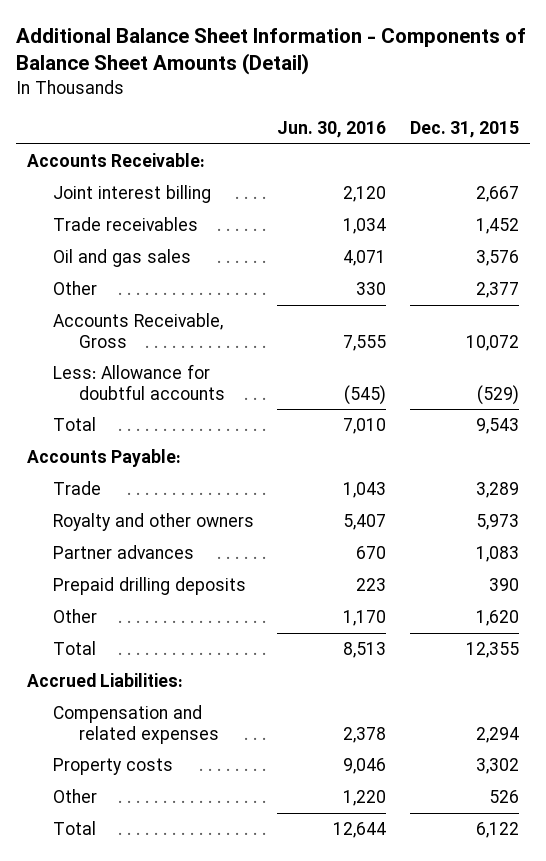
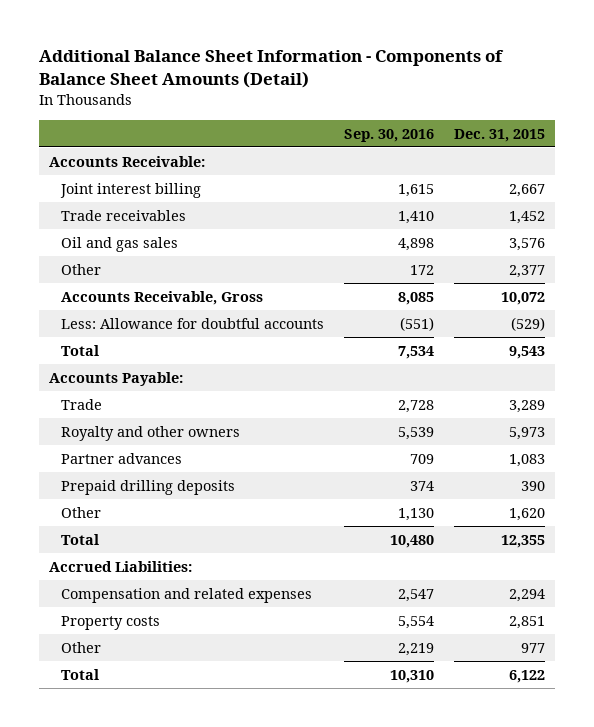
[277,121,387,139] Jun. 30, 2016 -> none
none -> [343,128,434,142] Sep. 30, 2016
[475,758,519,775] 3,302 -> [508,615,545,629] 2,851
[488,790,519,804] 526 -> [520,642,545,653] 977

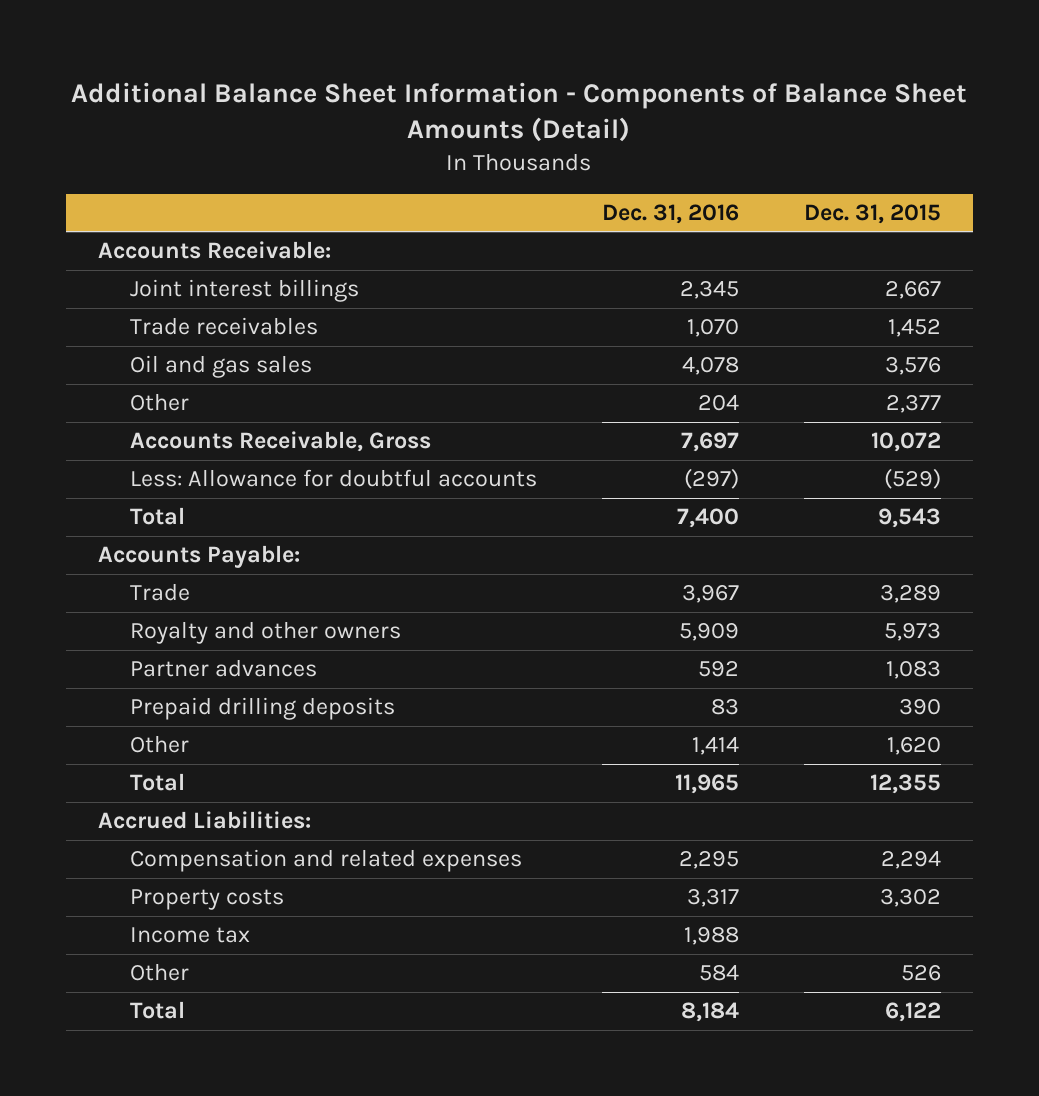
[343,128,434,142] Sep. 30, 2016 -> none
none -> [601,203,739,224] Dec. 31, 2016
[59,182,201,198] Joint interest billing -> [130,279,360,303] Joint interest billings
[508,615,545,629] 2,851 -> [879,889,941,908] 3,302
none -> [130,927,251,944] Income tax
[520,642,545,653] 977 -> [900,965,941,982] 526

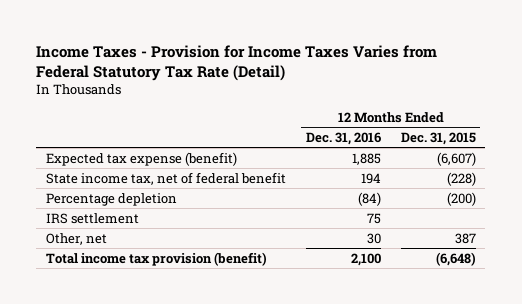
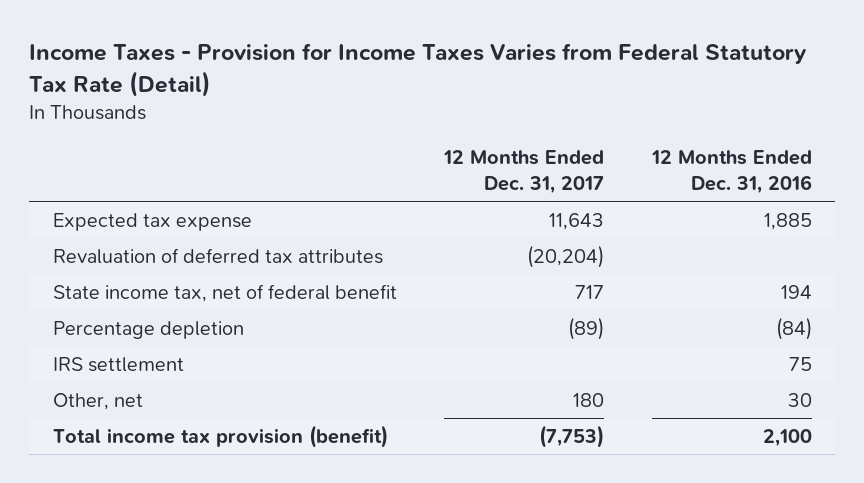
[400,131,476,145] Dec. 31, 2015 -> none
none -> [443,149,605,194] 12 Months Ended Dec. 31, 2017
[46,151,238,166] Expected tax expense (benefit) -> [52,212,252,231] Expected tax expense
none -> [52,247,383,264] Revaluation of deferred tax attributes

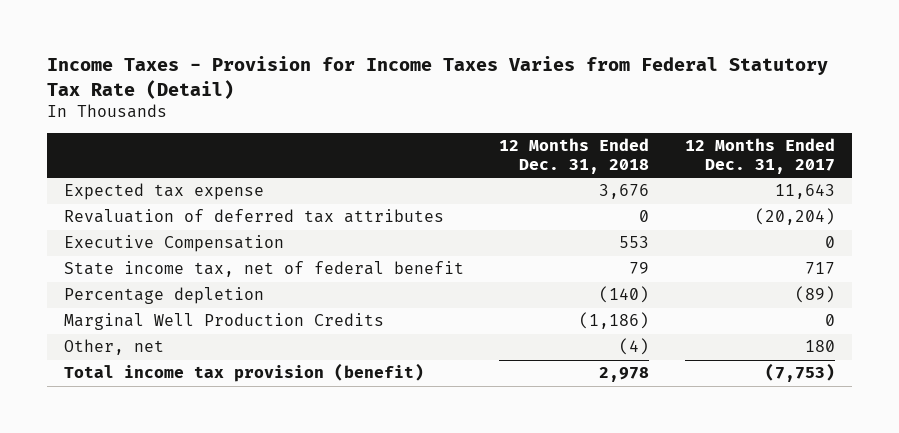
[650,149,812,194] 12 Months Ended Dec. 31, 2016 -> none
none -> [499,138,650,175] 12 Months Ended Dec. 31, 2018
none -> [64,235,285,253] Executive Compensation
[52,356,184,372] IRS settlement -> none
none -> [64,313,385,331] Marginal Well Production Credits

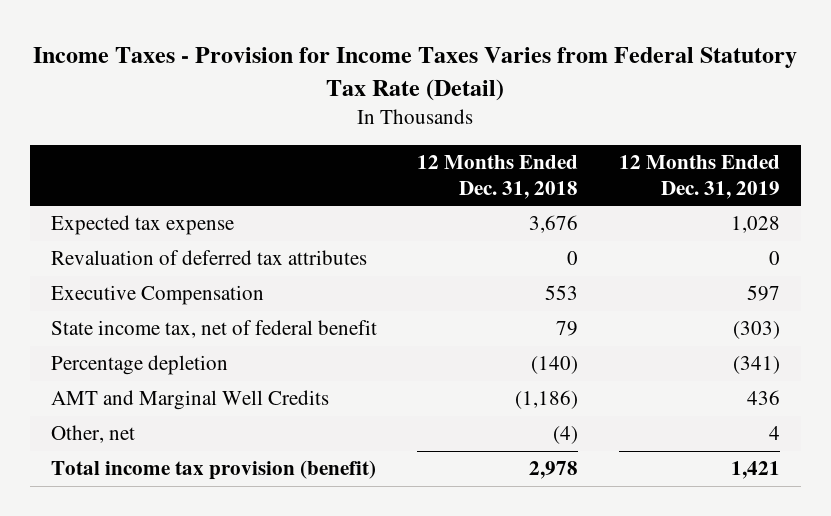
[684,138,835,175] 12 Months Ended Dec. 31, 2017 -> none
none -> [619,155,781,199] 12 Months Ended Dec. 31, 2019
[64,313,385,331] Marginal Well Production Credits -> [50,390,329,411] AMT and Marginal Well Credits

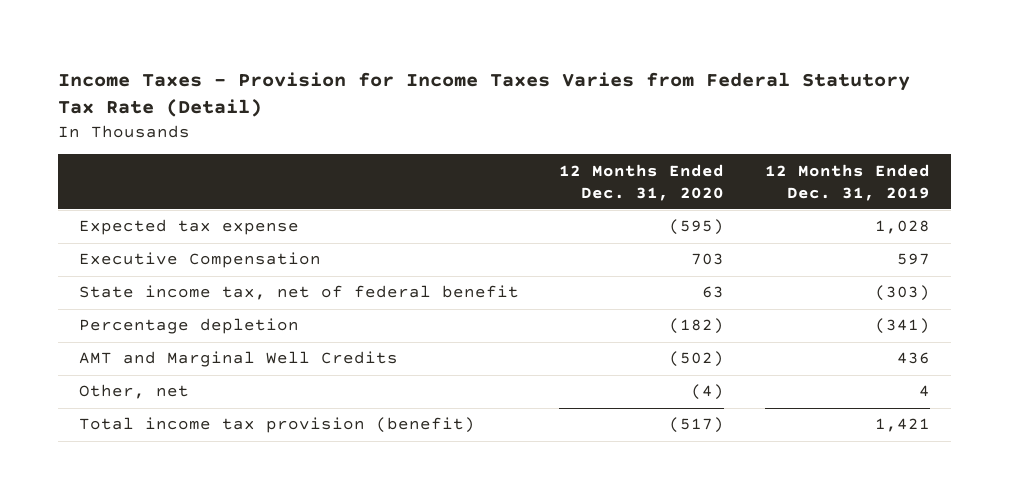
[417,155,579,199] 12 Months Ended Dec. 31, 2018 -> none
none -> [559,163,725,201] 12 Months Ended Dec. 31, 2020
[50,250,367,266] Revaluation of deferred tax attributes -> none

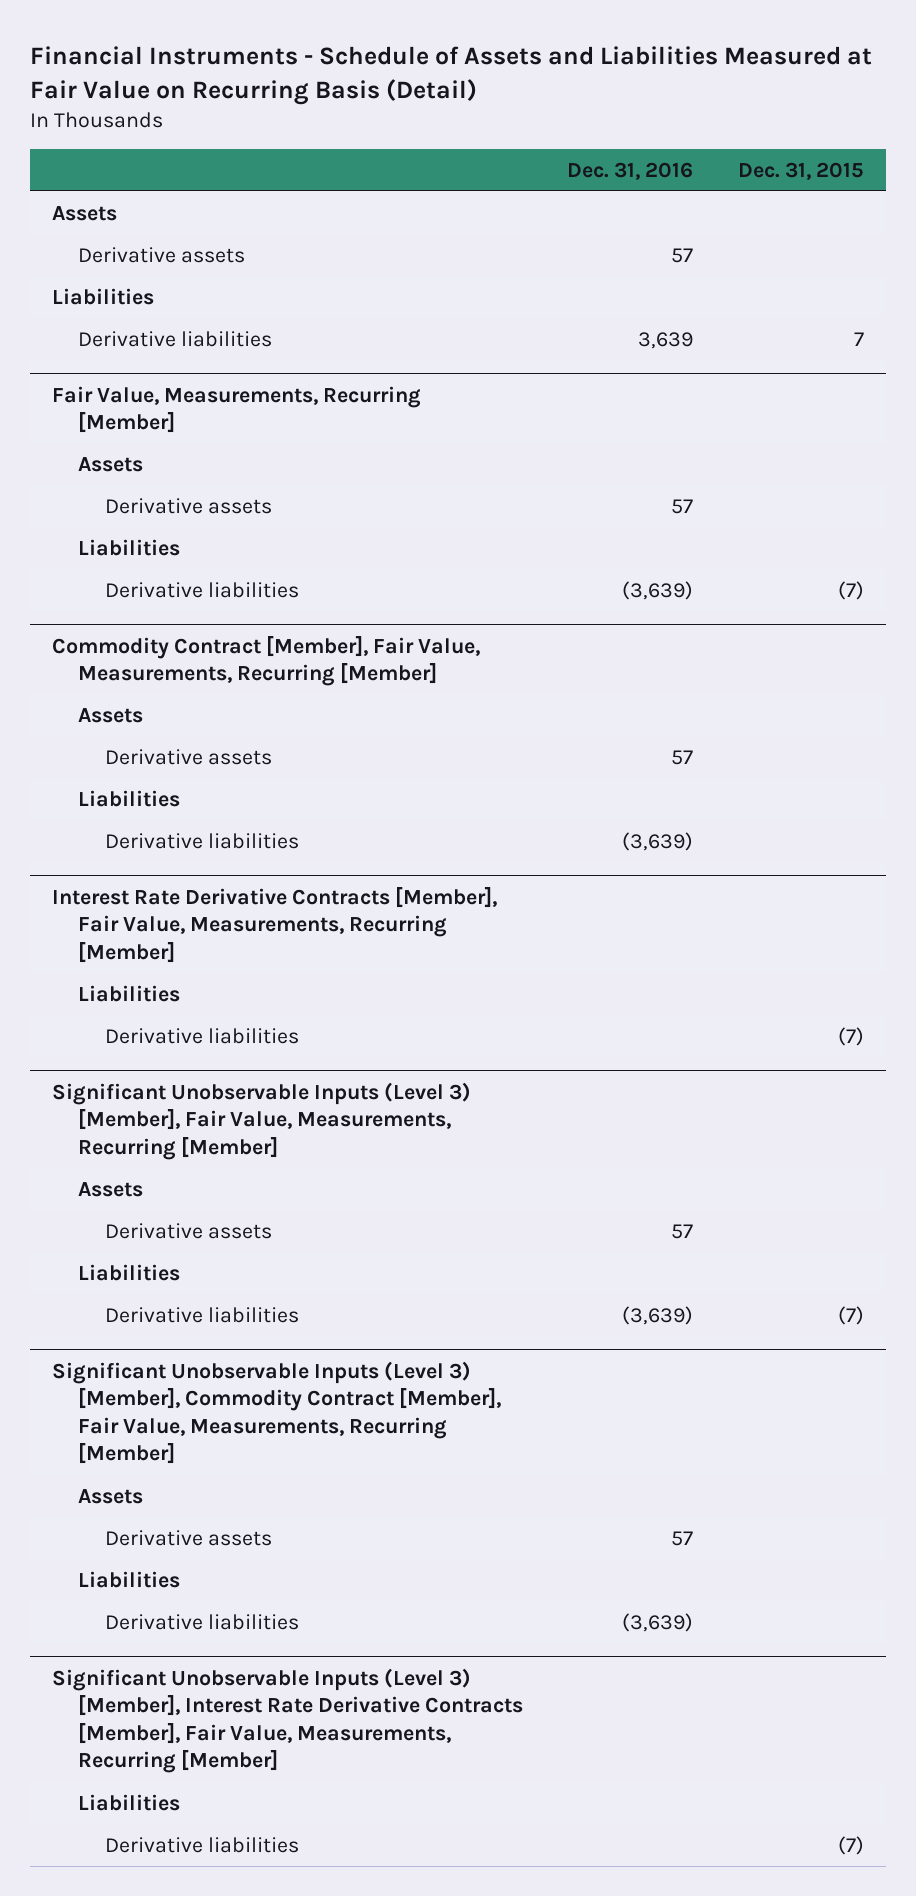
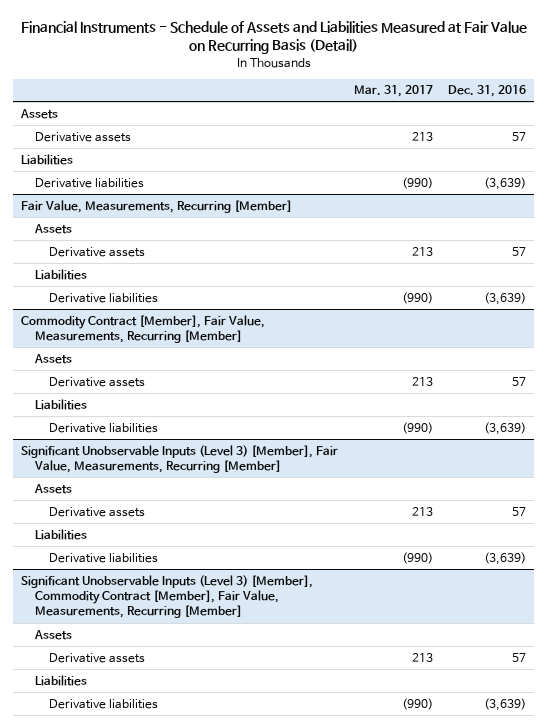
[737,161,864,180] Dec. 31, 2015 -> none
none -> [353,85,433,98] Mar. 31, 2017
[638,331,694,349] 3,639 -> [484,176,527,190] (3,639)
[52,886,498,963] Interest Rate Derivative Contracts [Member], Fair Value, Measurements, Recurring [Member] -> none
[78,984,181,1002] Liabilities -> none
[104,1027,299,1044] Derivative liabilities -> none
[52,1667,524,1774] Significant Unobservable Inputs (Level 3) [Member], Interest Rate Derivative Contracts [Member], Fair Value, Measurements, Recurring [Member] -> none
[78,1793,181,1811] Liabilities -> none
[104,1836,299,1853] Derivative liabilities -> none

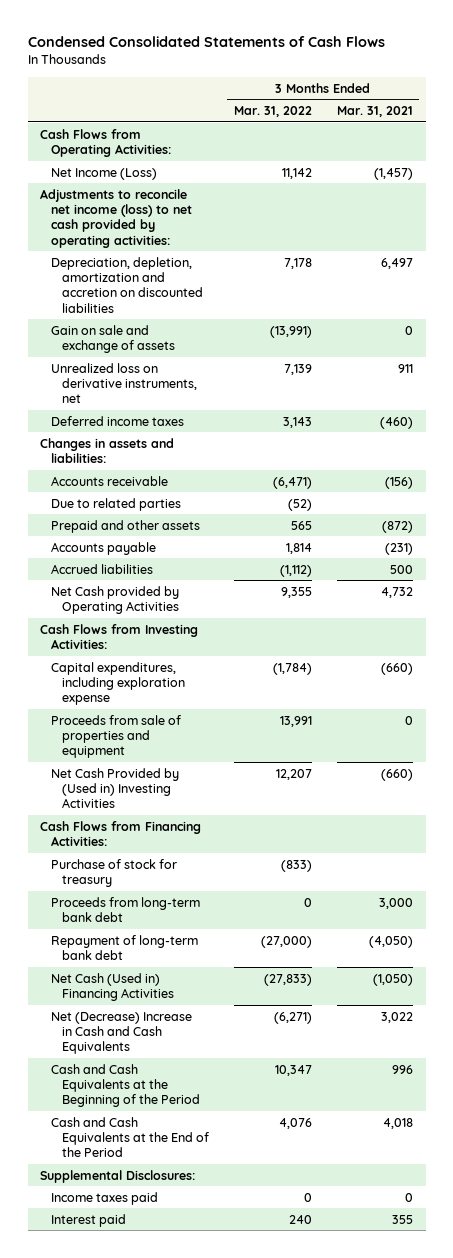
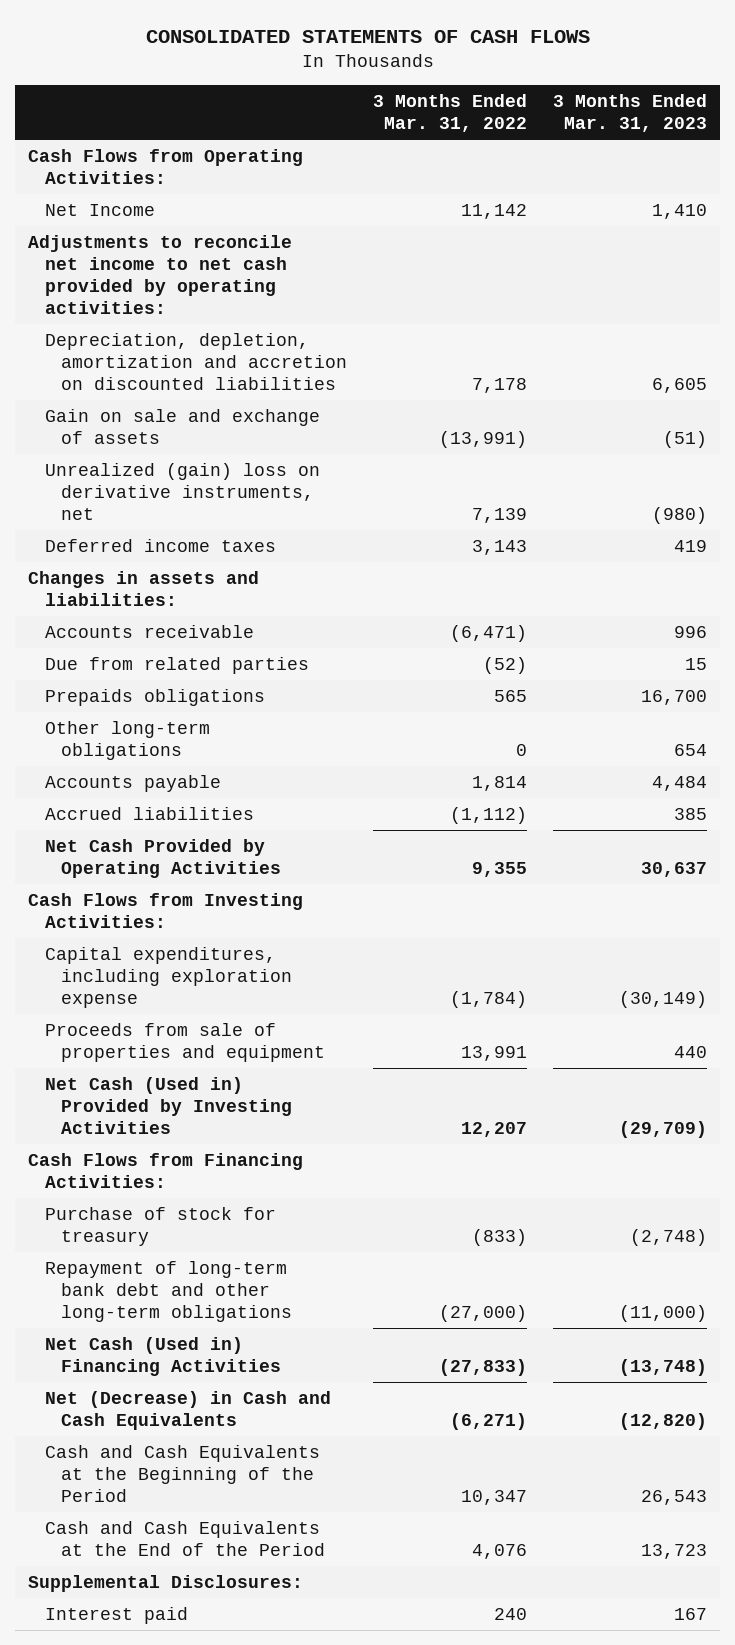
[27,36,385,48] Condensed Consolidated Statements of Cash Flows -> [145,30,590,44] CONSOLIDATED STATEMENTS OF CASH FLOWS
[336,106,413,118] Mar. 31, 2021 -> none
none -> [553,94,708,133] 3 Months Ended Mar. 31, 2023
[50,167,157,180] Net Income (Loss) -> [44,203,155,216] Net Income
[40,188,192,248] Adjustments to reconcile net income (loss) to net cash provided by operating activities: -> [28,234,293,315] Adjustments to reconcile net income to net cash provided by operating activities:
[50,362,197,404] Unrealized loss on derivative instruments, net -> [44,462,320,521] Unrealized (gain) loss on derivative instruments, net
[50,497,181,511] Due to related parties -> [44,656,309,674] Due from related parties
[50,519,200,533] Prepaid and other assets -> [44,688,265,706] Prepaids obligations
none -> [44,720,210,761] Other long-term obligations
[50,585,179,614] Net Cash provided by Operating Activities -> [44,838,281,879] Net Cash Provided by Operating Activities
[50,767,179,809] Net Cash Provided by (Used in) Investing Activities -> [44,1076,292,1135] Net Cash (Used in) Provided by Investing Activities
[50,896,200,922] Proceeds from long-term bank debt -> none
[50,934,198,960] Repayment of long-term bank debt -> [44,1260,292,1323] Repayment of long-term bank debt and other long-term obligations
[50,1011,192,1055] Net (Decrease) Increase in Cash and Cash Equivalents -> [44,1390,331,1431] Net (Decrease) in Cash and Cash Equivalents
[50,1191,158,1205] Income taxes paid -> none

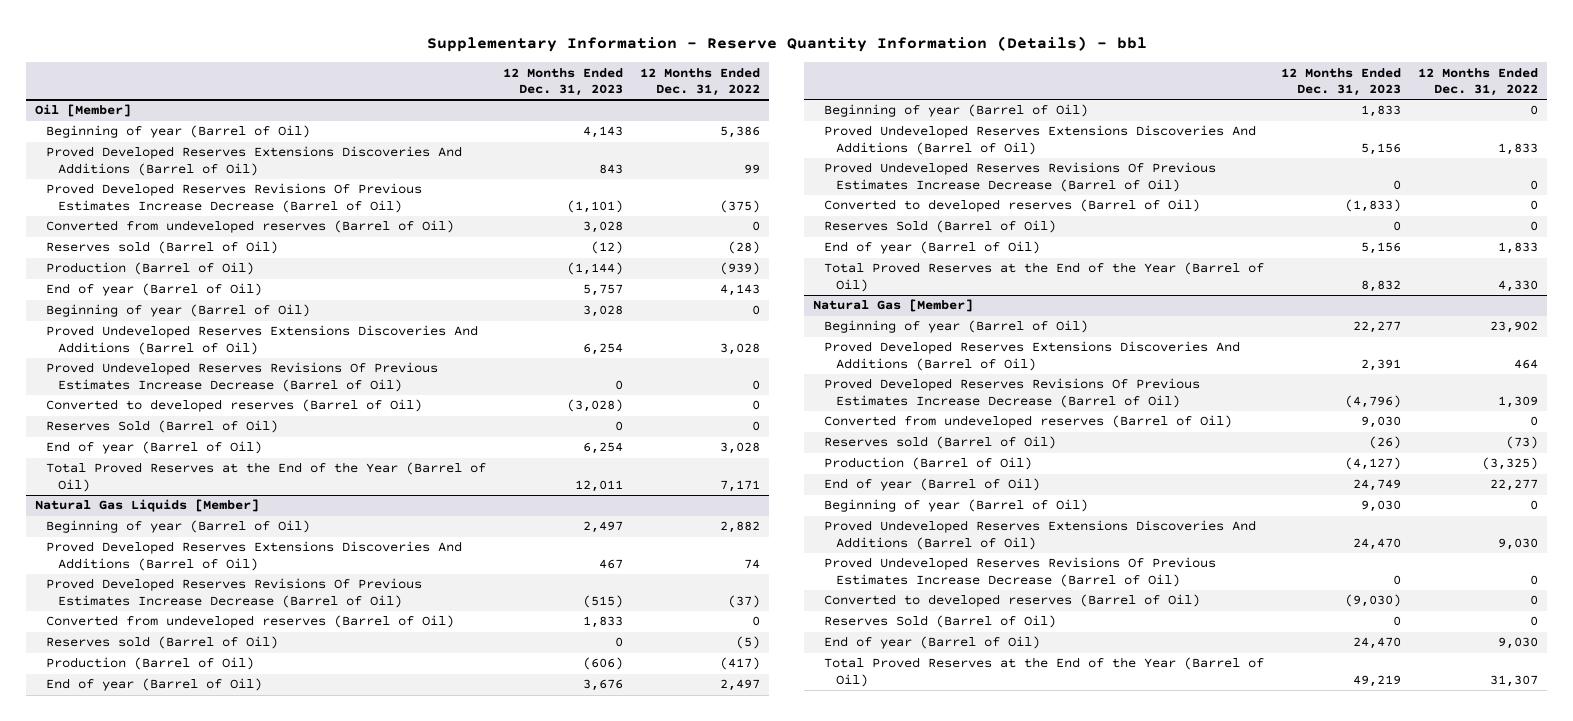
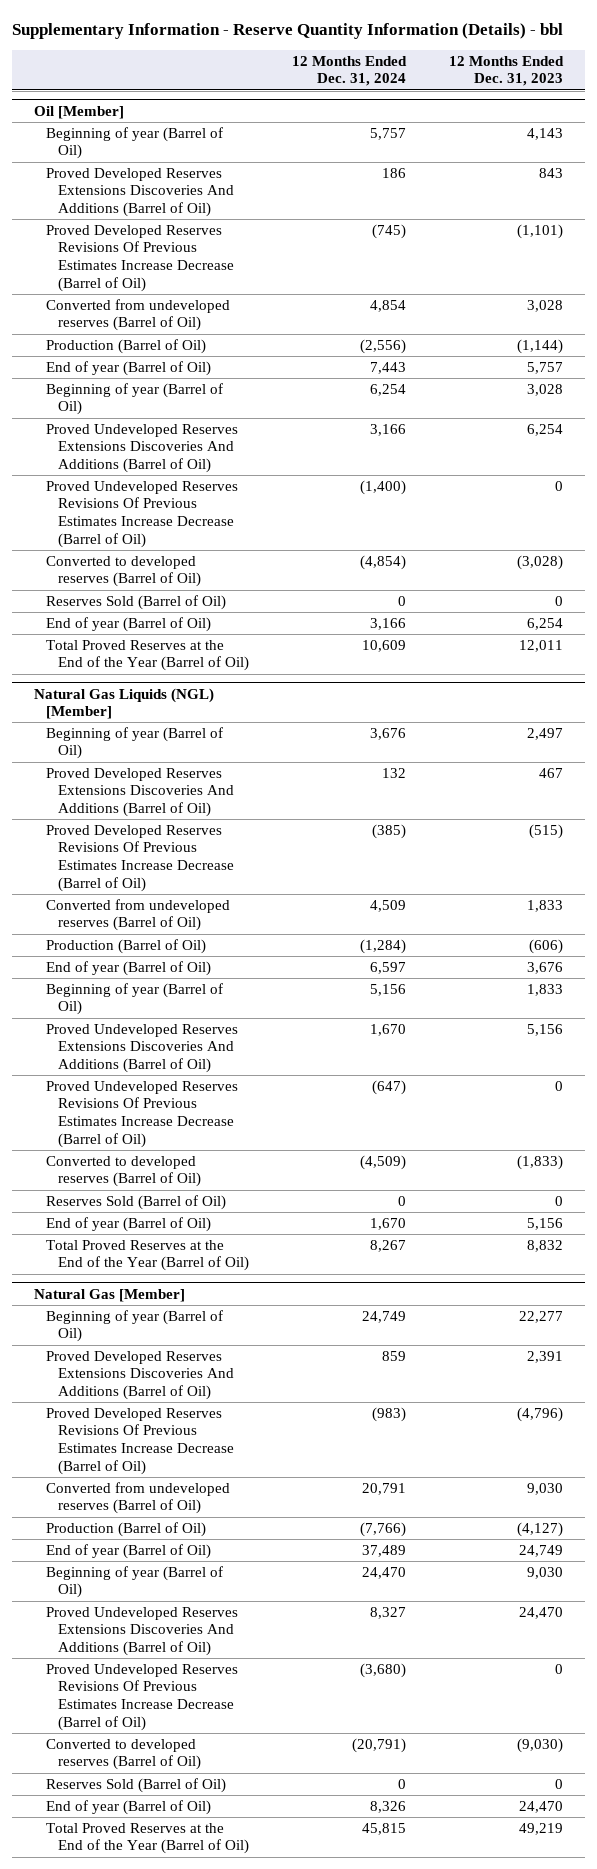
[640,67,761,97] 12 Months Ended Dec. 31, 2022 -> none
none -> [291,55,407,87] 12 Months Ended Dec. 31, 2024
[46,241,279,255] Reserves sold (Barrel of Oil) -> none
[34,499,259,513] Natural Gas Liquids [Member] -> [33,687,214,720] Natural Gas Liquids (NGL) [Member]
[46,636,279,650] Reserves sold (Barrel of Oil) -> none
[824,436,1057,450] Reserves sold (Barrel of Oil) -> none

